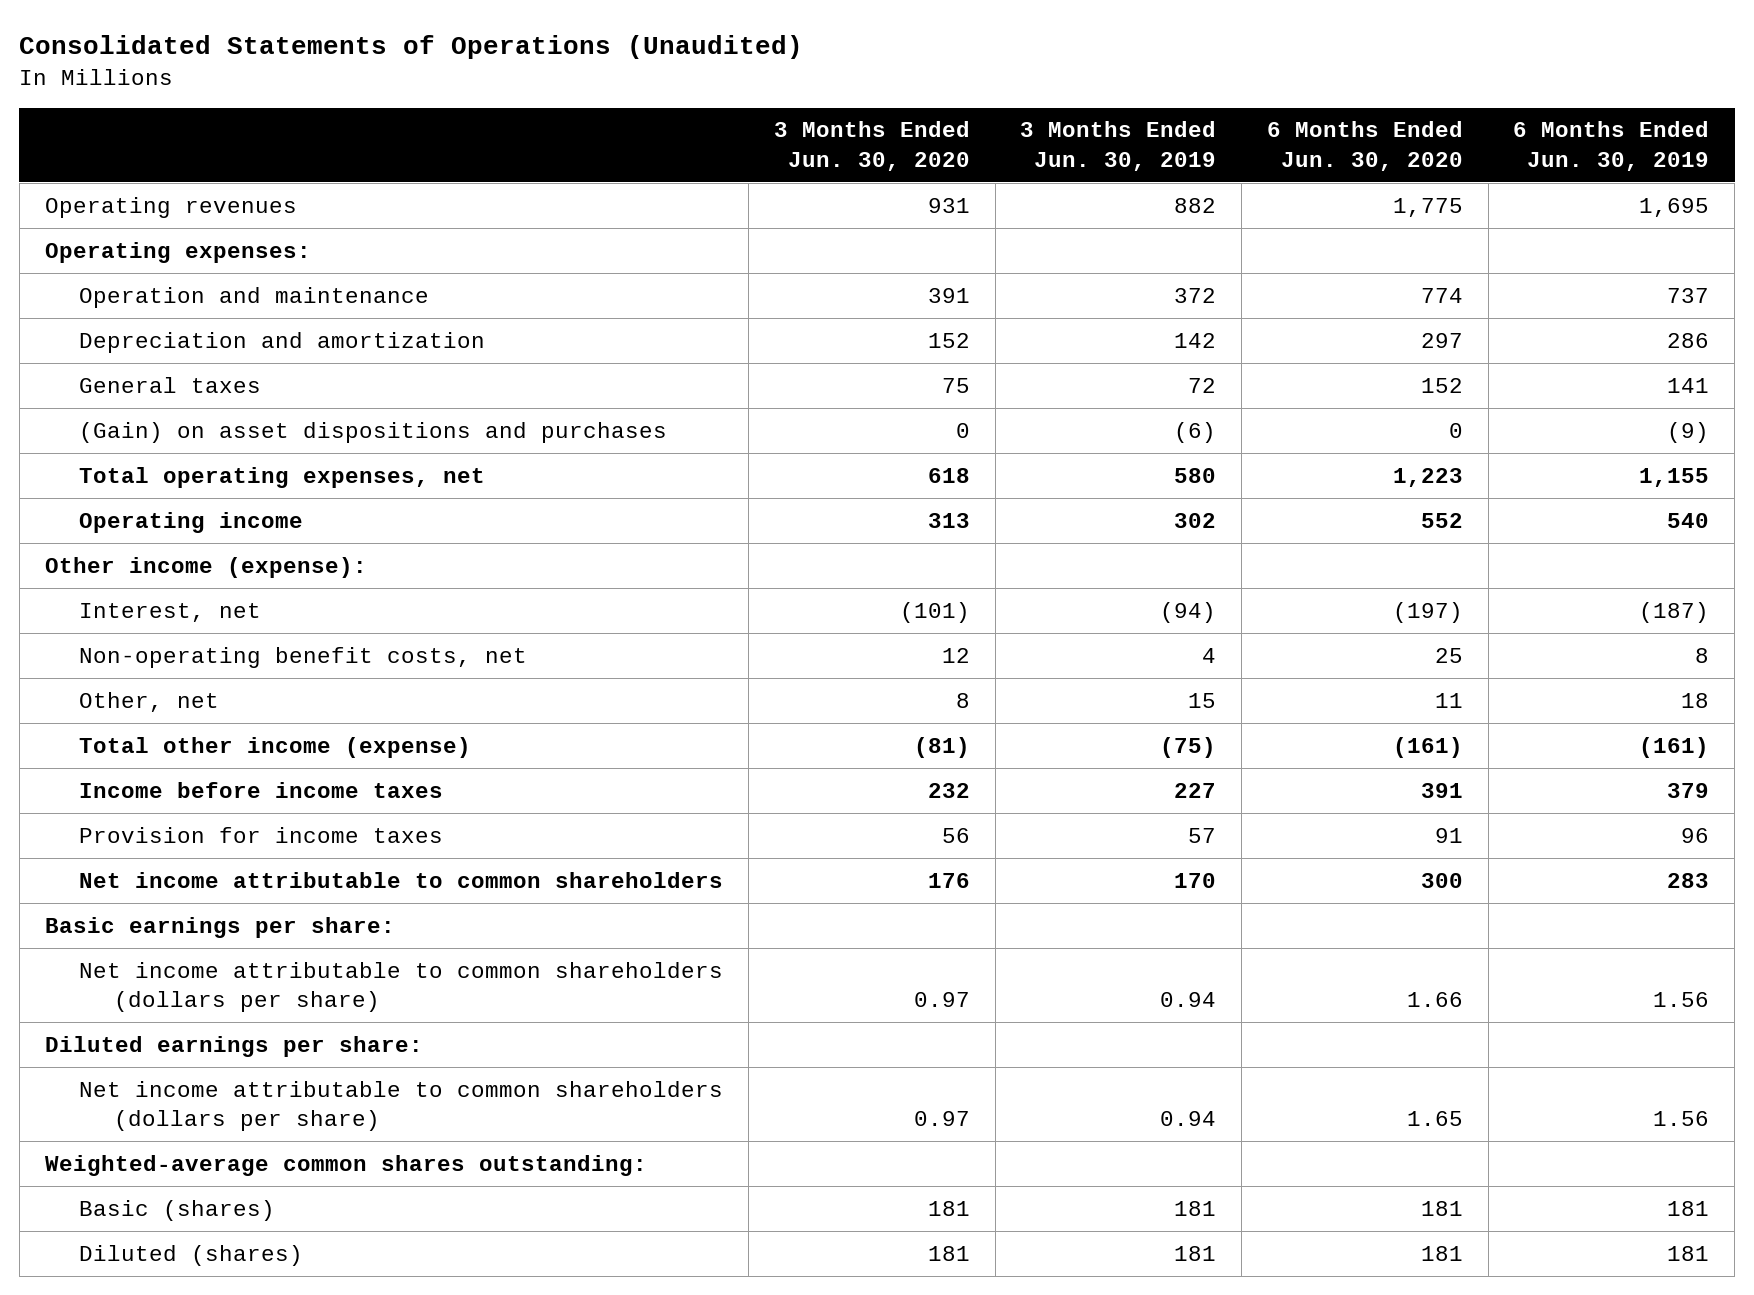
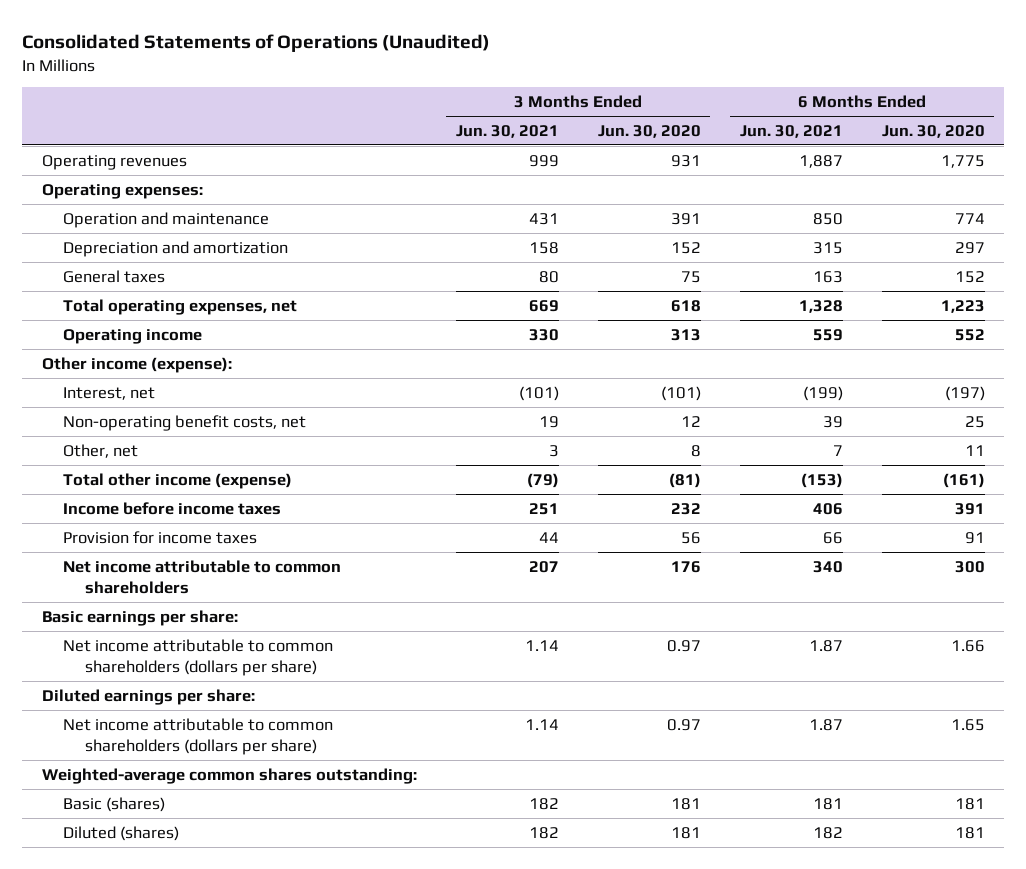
[1020,121,1217,171] 3 Months Ended Jun. 30, 2019 -> none
[1513,121,1710,171] 6 Months Ended Jun. 30, 2019 -> none
none -> [455,124,559,138] Jun. 30, 2021
none -> [739,124,843,138] Jun. 30, 2021
[79,421,668,443] (Gain) on asset dispositions and purchases -> none

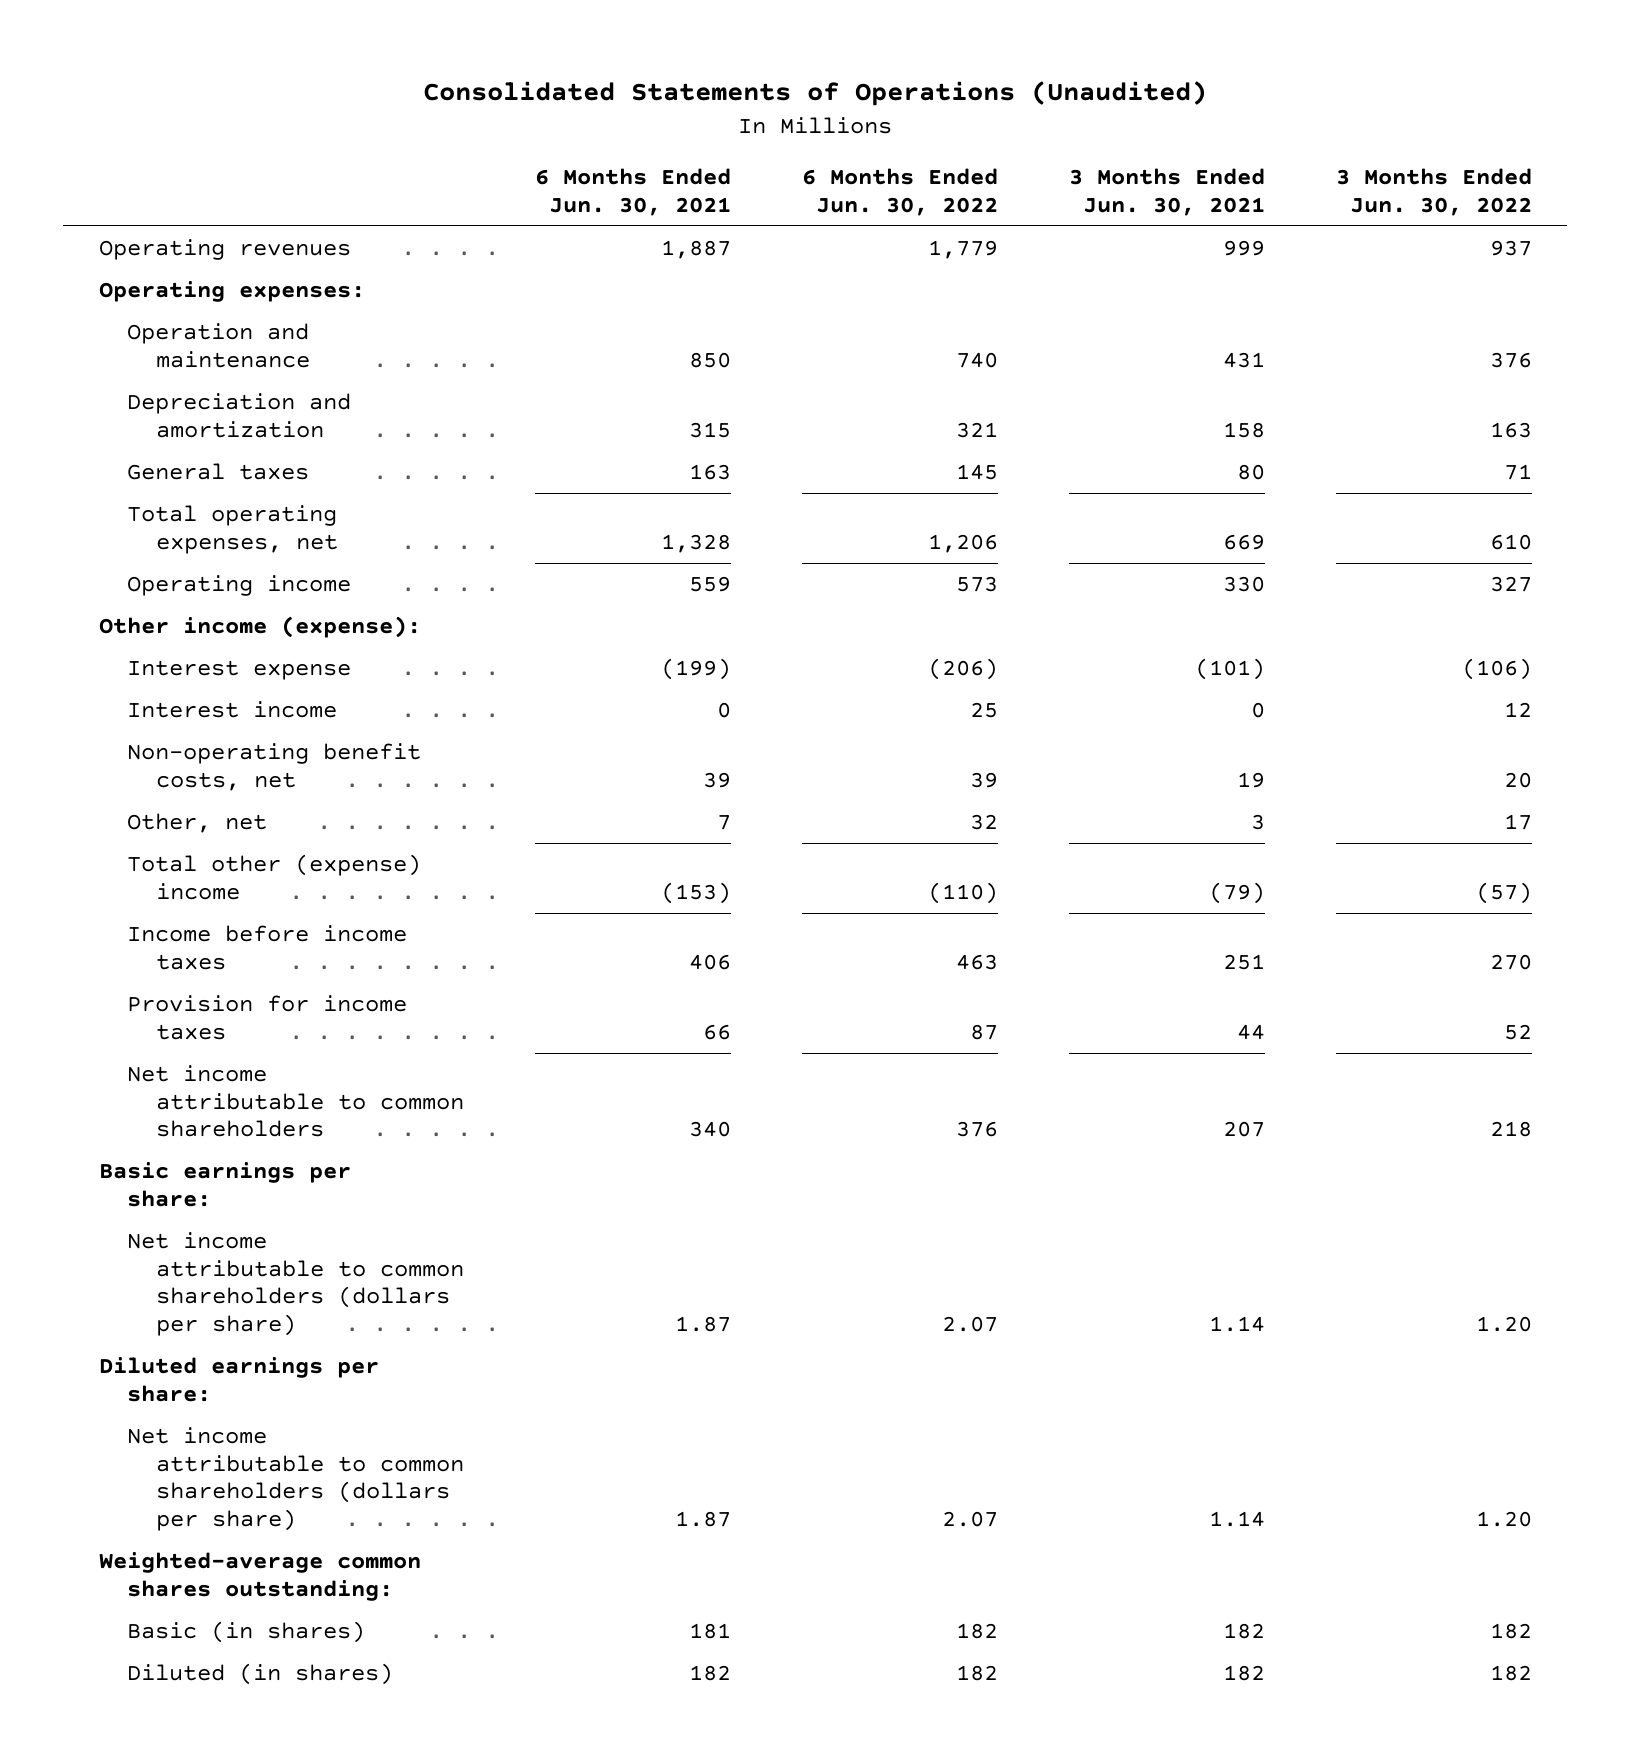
[597,124,701,138] Jun. 30, 2020 -> none
[881,124,985,138] Jun. 30, 2020 -> none
none -> [801,168,998,217] 6 Months Ended Jun. 30, 2022
none -> [1335,168,1532,217] 3 Months Ended Jun. 30, 2022
[63,386,156,400] Interest, net -> [127,659,352,680] Interest expense
none -> [127,700,338,718] Interest income
[63,472,293,489] Total other income (expense) -> [127,853,422,900] Total other (expense) income
[63,796,166,812] Basic (shares) -> [127,1620,366,1643] Basic (in shares)
[63,825,180,841] Diluted (shares) -> [127,1662,394,1685] Diluted (in shares)

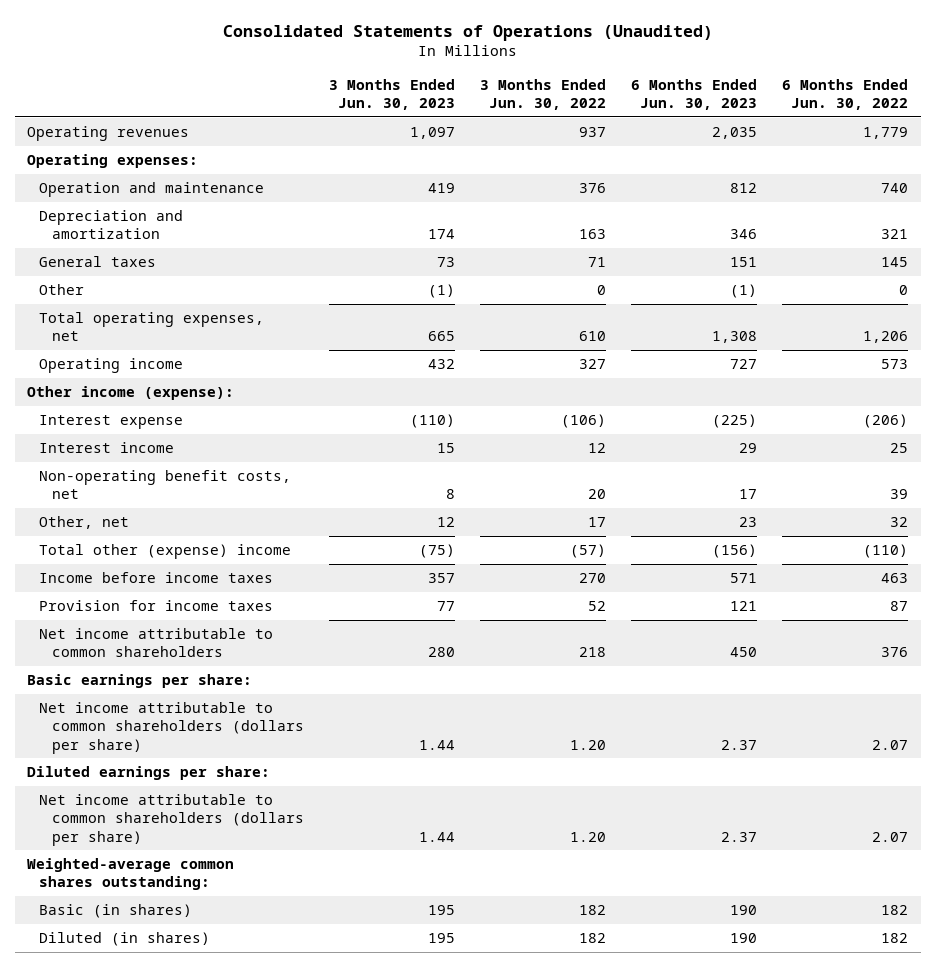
[534,168,731,217] 6 Months Ended Jun. 30, 2021 -> none
[1068,168,1265,217] 3 Months Ended Jun. 30, 2021 -> none
none -> [328,78,455,110] 3 Months Ended Jun. 30, 2023
none -> [631,78,758,110] 6 Months Ended Jun. 30, 2023
none -> [39,284,85,296] Other

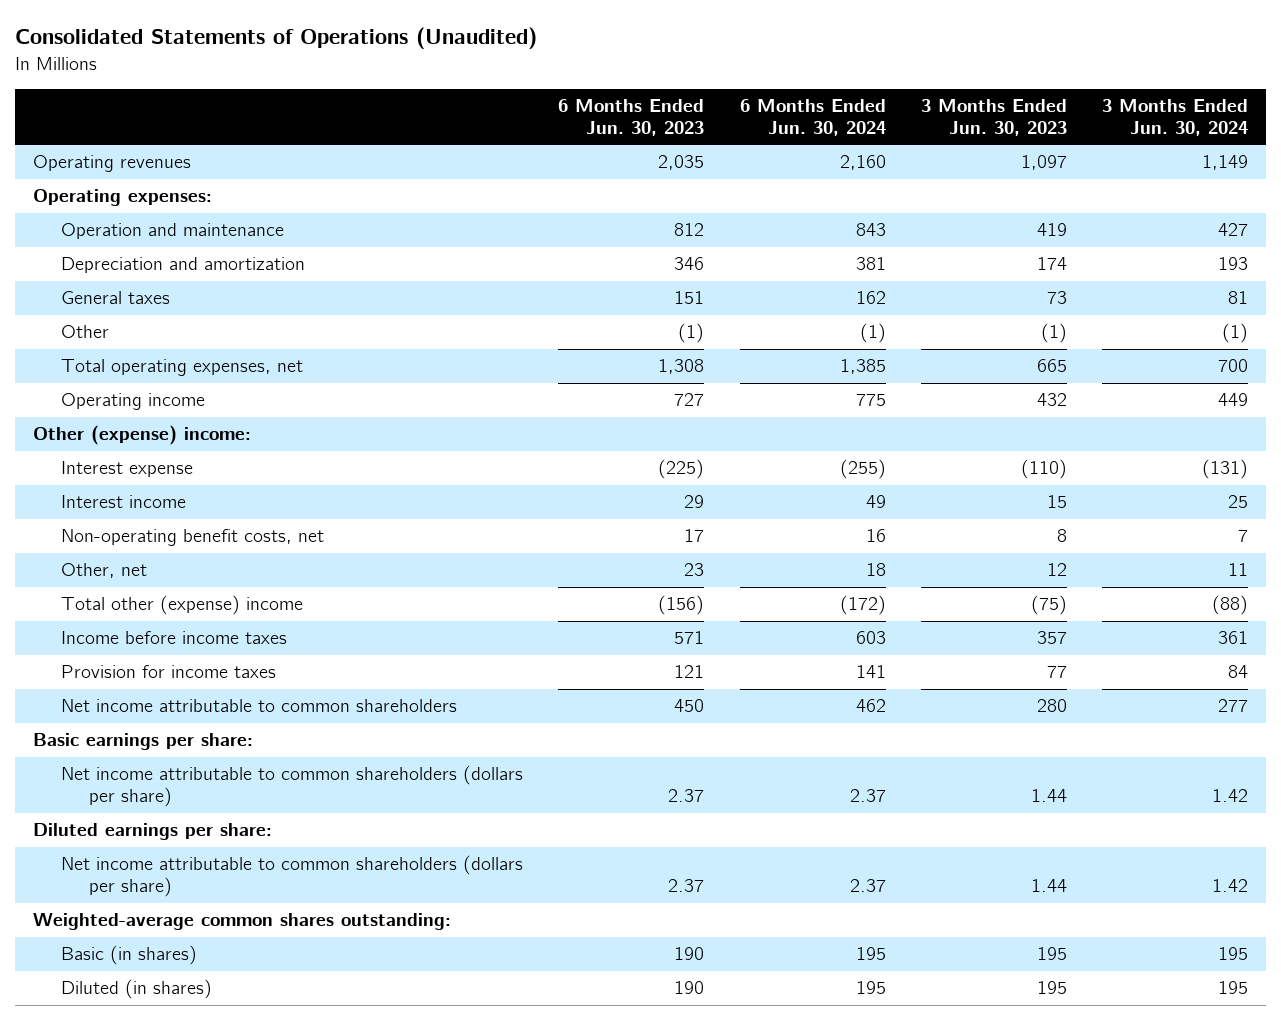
[479,78,606,110] 3 Months Ended Jun. 30, 2022 -> none
[782,78,909,110] 6 Months Ended Jun. 30, 2022 -> none
none -> [739,98,886,136] 6 Months Ended Jun. 30, 2024
none -> [1102,98,1249,136] 3 Months Ended Jun. 30, 2024
[27,386,235,401] Other income (expense): -> [32,425,251,446] Other (expense) income:

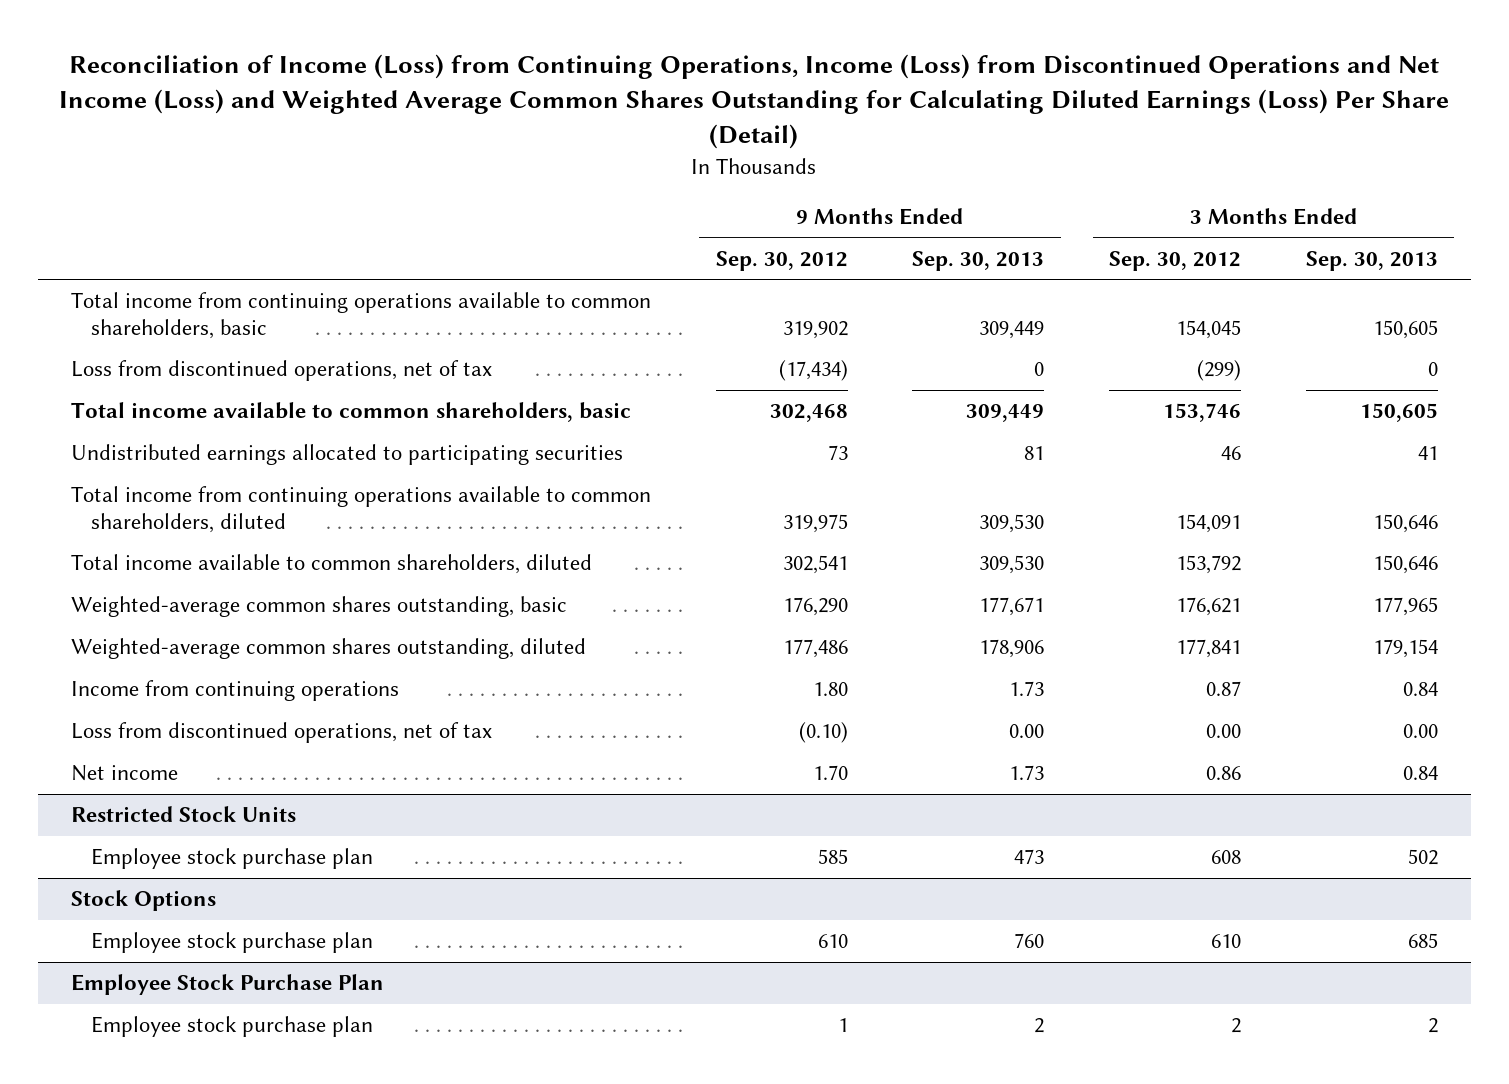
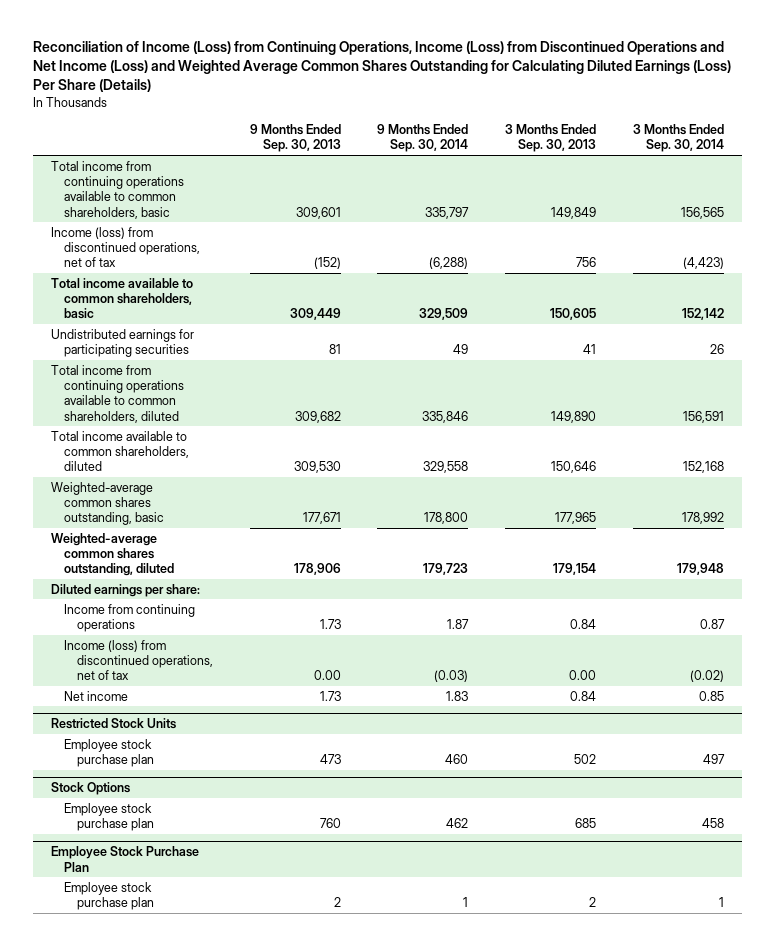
[59,54,1450,150] Reconciliation of Income (Loss) from Continuing Operations, Income (Loss) from Discontinued Operations and Net Income (Loss) and Weighted Average Common Shares Outstanding for Calculating Diluted Earnings (Loss) Per Share (Detail) -> [32,41,731,93] Reconciliation of Income (Loss) from Continuing Operations, Income (Loss) from Discontinued Operations and Net Income (Loss) and Weighted Average Common Shares Outstanding for Calculating Diluted Earnings (Loss) Per Share (Details)
[715,250,848,271] Sep. 30, 2012 -> none
[1109,250,1242,271] Sep. 30, 2012 -> none
none -> [377,124,469,153] 9 Months Ended Sep. 30, 2014
none -> [632,124,724,153] 3 Months Ended Sep. 30, 2014
[979,320,1045,339] 309,449 -> [295,206,341,219] 309,601
[1373,319,1439,339] 150,605 -> [551,206,597,219] 149,849
[70,360,492,382] Loss from discontinued operations, net of tax -> [51,226,201,268] Income (loss) from discontinued operations, net of tax
[1034,362,1045,377] 0 -> [313,257,341,270] (152)
[1428,362,1439,377] 0 -> [576,257,597,268] 756
[70,444,623,466] Undistributed earnings allocated to participating securities -> [51,328,195,357] Undistributed earnings for participating securities
[979,513,1045,533] 309,530 -> [294,410,341,423] 309,682
[1373,513,1439,533] 150,646 -> [551,410,597,423] 149,890
none -> [51,583,201,597] Diluted earnings per share:
[70,722,492,744] Loss from discontinued operations, net of tax -> [64,639,214,681] Income (loss) from discontinued operations, net of tax

